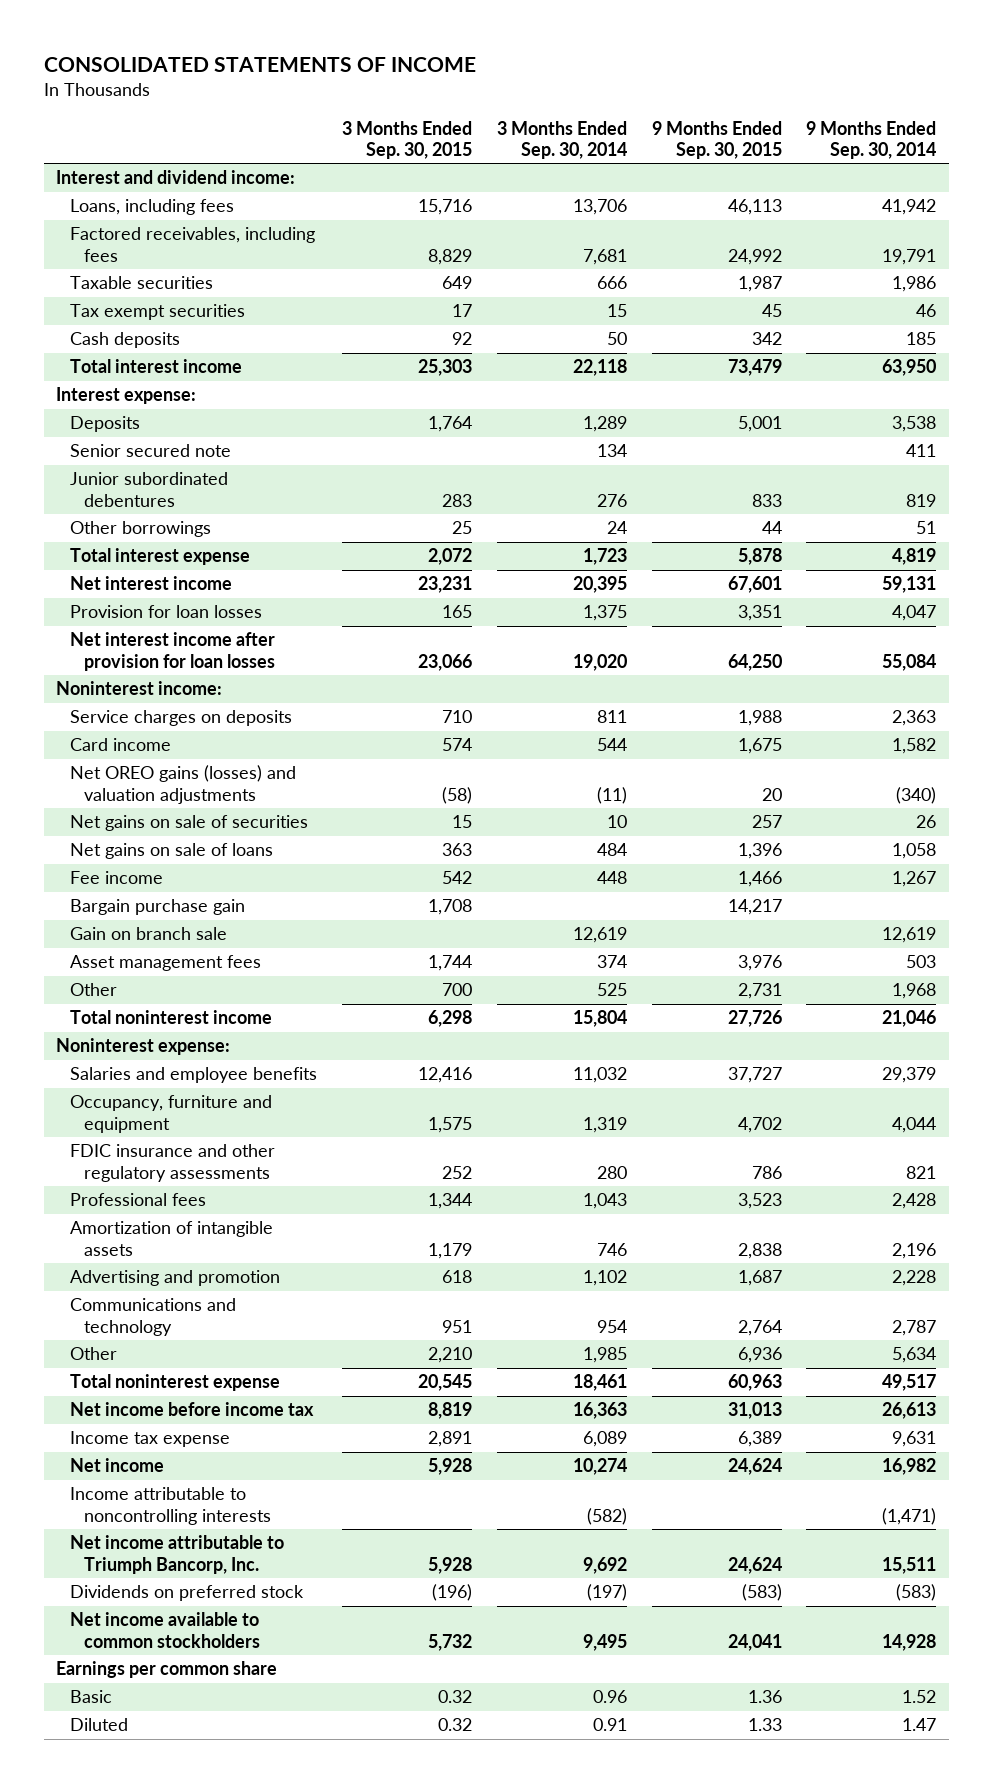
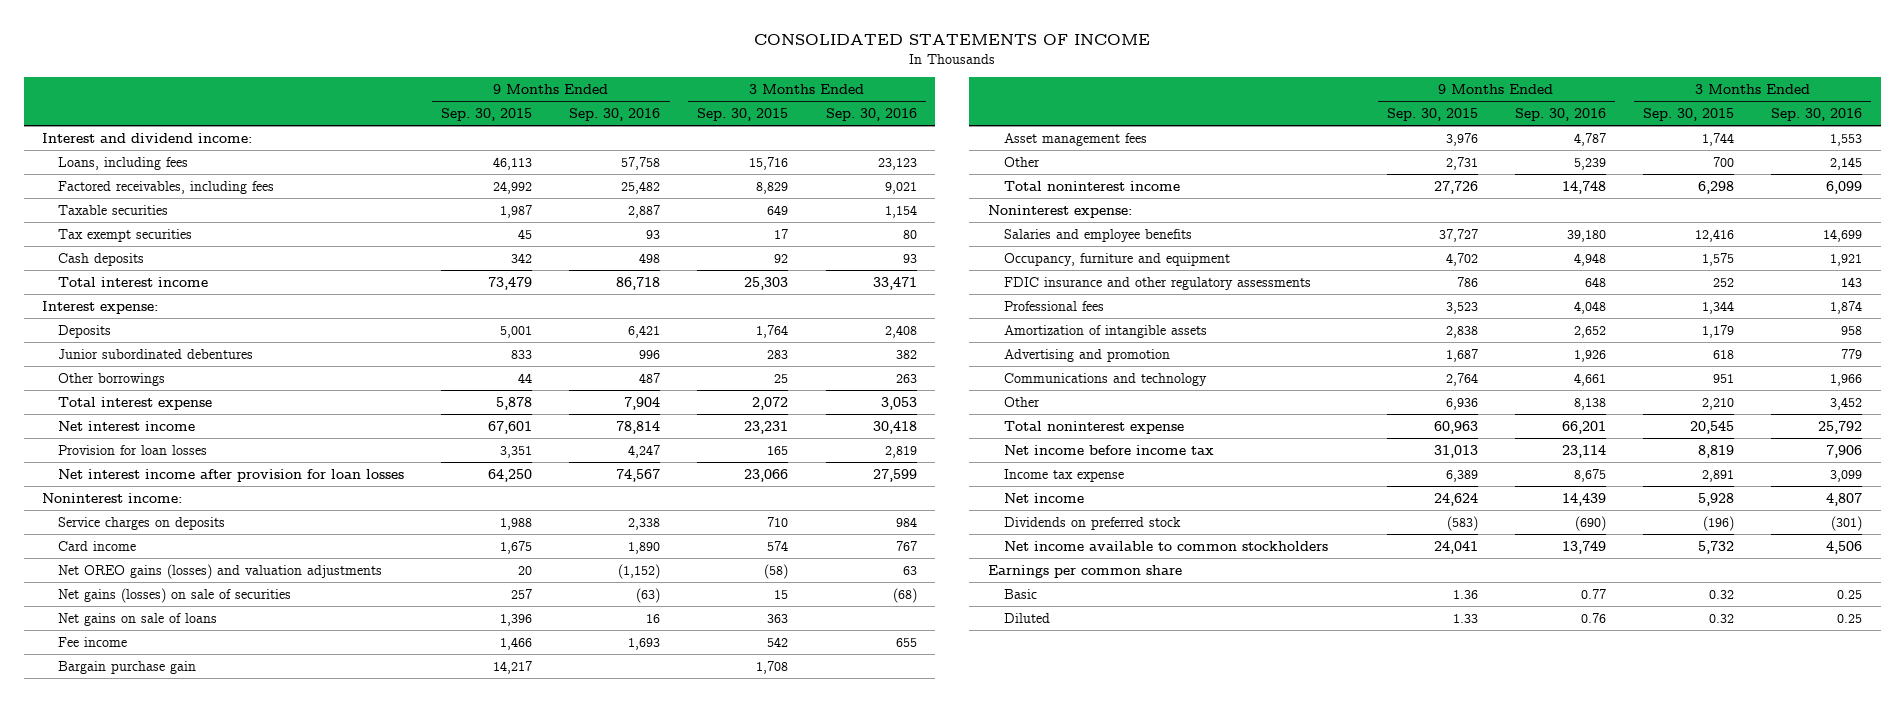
[496,120,627,160] 3 Months Ended Sep. 30, 2014 -> none
[806,120,937,160] 9 Months Ended Sep. 30, 2014 -> none
none -> [569,107,661,121] Sep. 30, 2016
none -> [825,107,917,121] Sep. 30, 2016
[70,444,232,458] Senior secured note -> none
[70,815,309,832] Net gains on sale of securities -> [58,587,292,603] Net gains (losses) on sale of securities
[70,927,228,941] Gain on branch sale -> none
[70,1487,272,1525] Income attributable to noncontrolling interests -> none
[70,1535,285,1574] Net income attributable to Triumph Bancorp, Inc. -> none

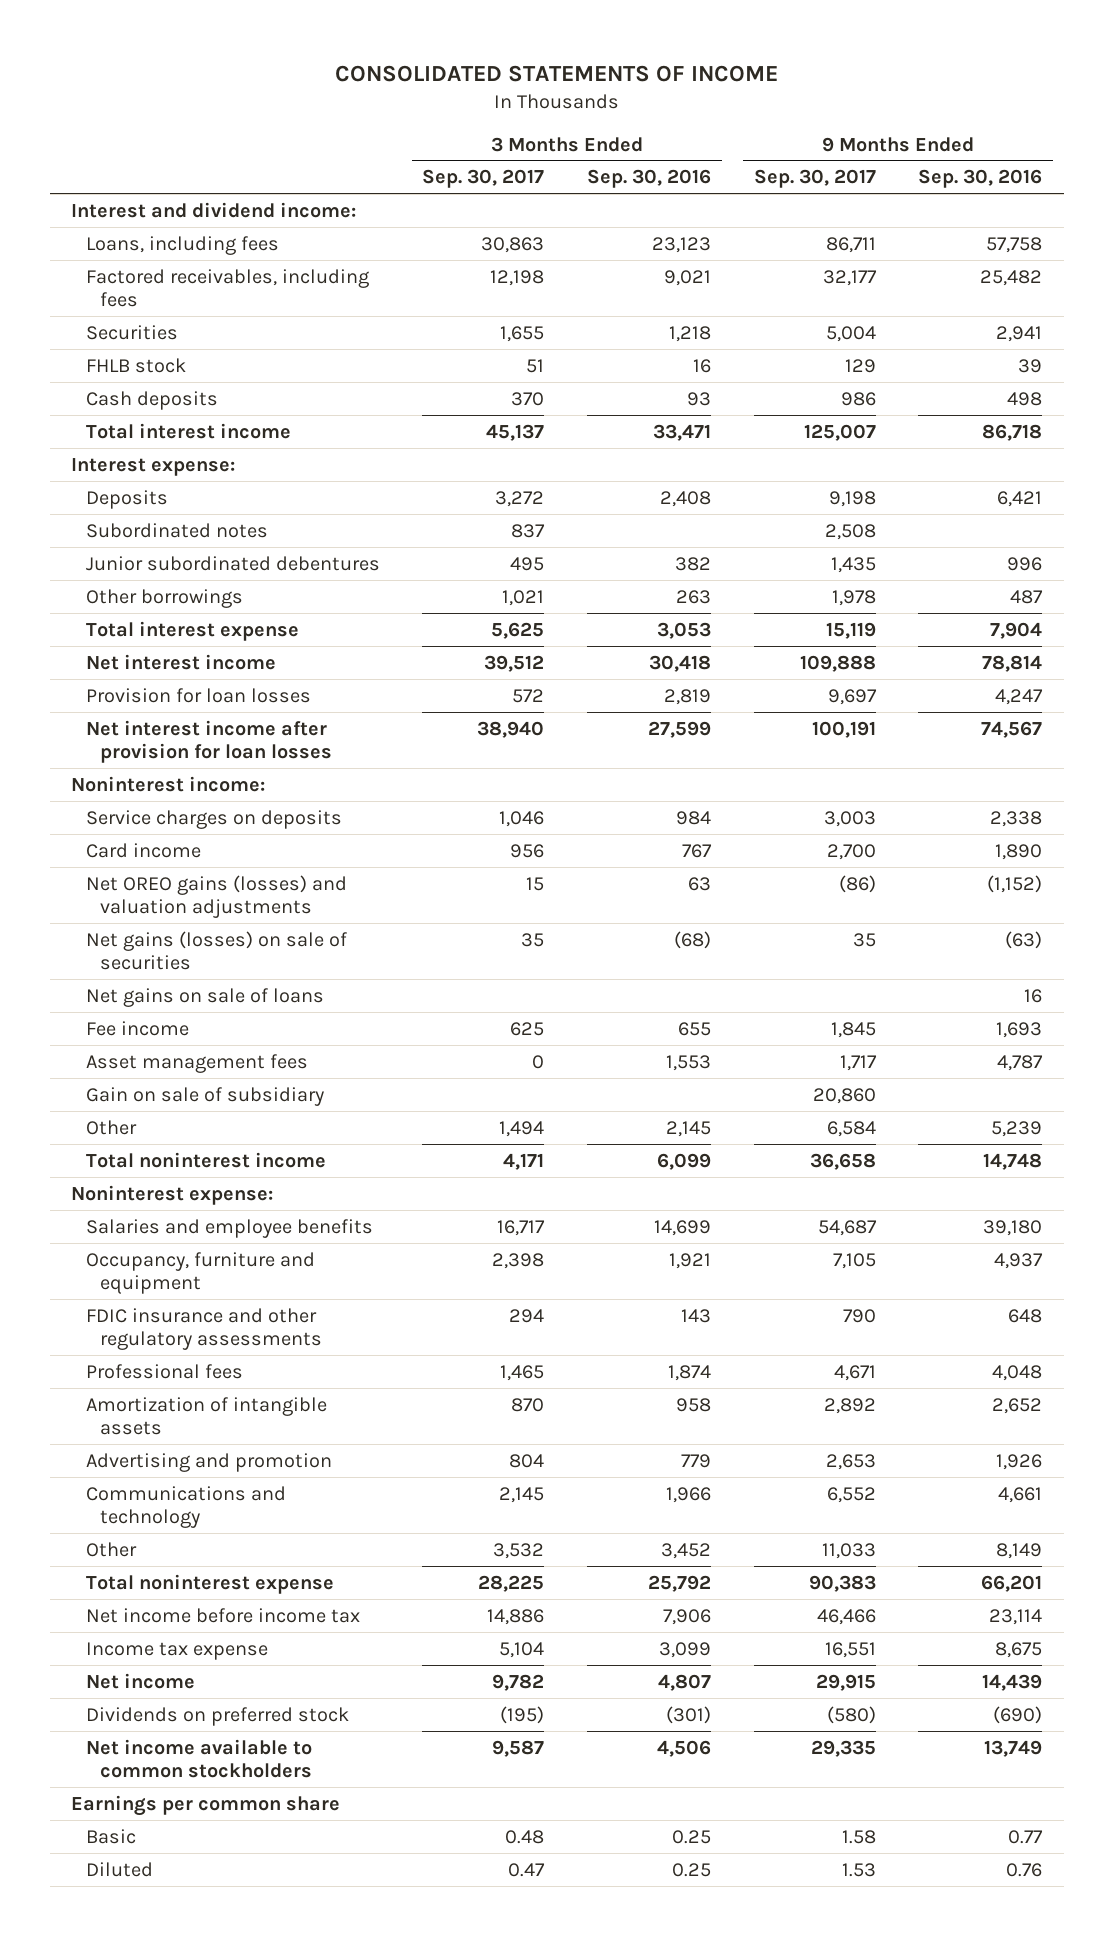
[441,107,533,121] Sep. 30, 2015 -> none
[697,107,789,121] Sep. 30, 2015 -> none
none -> [422,169,545,189] Sep. 30, 2017
none -> [753,169,876,189] Sep. 30, 2017
[58,228,193,242] Tax exempt securities -> none
[58,204,169,215] Taxable securities -> [85,324,178,340] Securities
[628,204,661,218] 2,887 -> [996,325,1043,342] 2,941
[884,204,917,218] 1,154 -> [669,325,712,342] 1,218
none -> [85,357,186,373] FHLB stock
none -> [85,522,268,538] Subordinated notes
[58,660,197,674] Bargain purchase gain -> none
none -> [85,1086,324,1106] Gain on sale of subsidiary
[1573,252,1606,266] 4,948 -> [994,1252,1044,1269] 4,937
[1573,397,1606,410] 8,138 -> [996,1542,1043,1559] 8,149

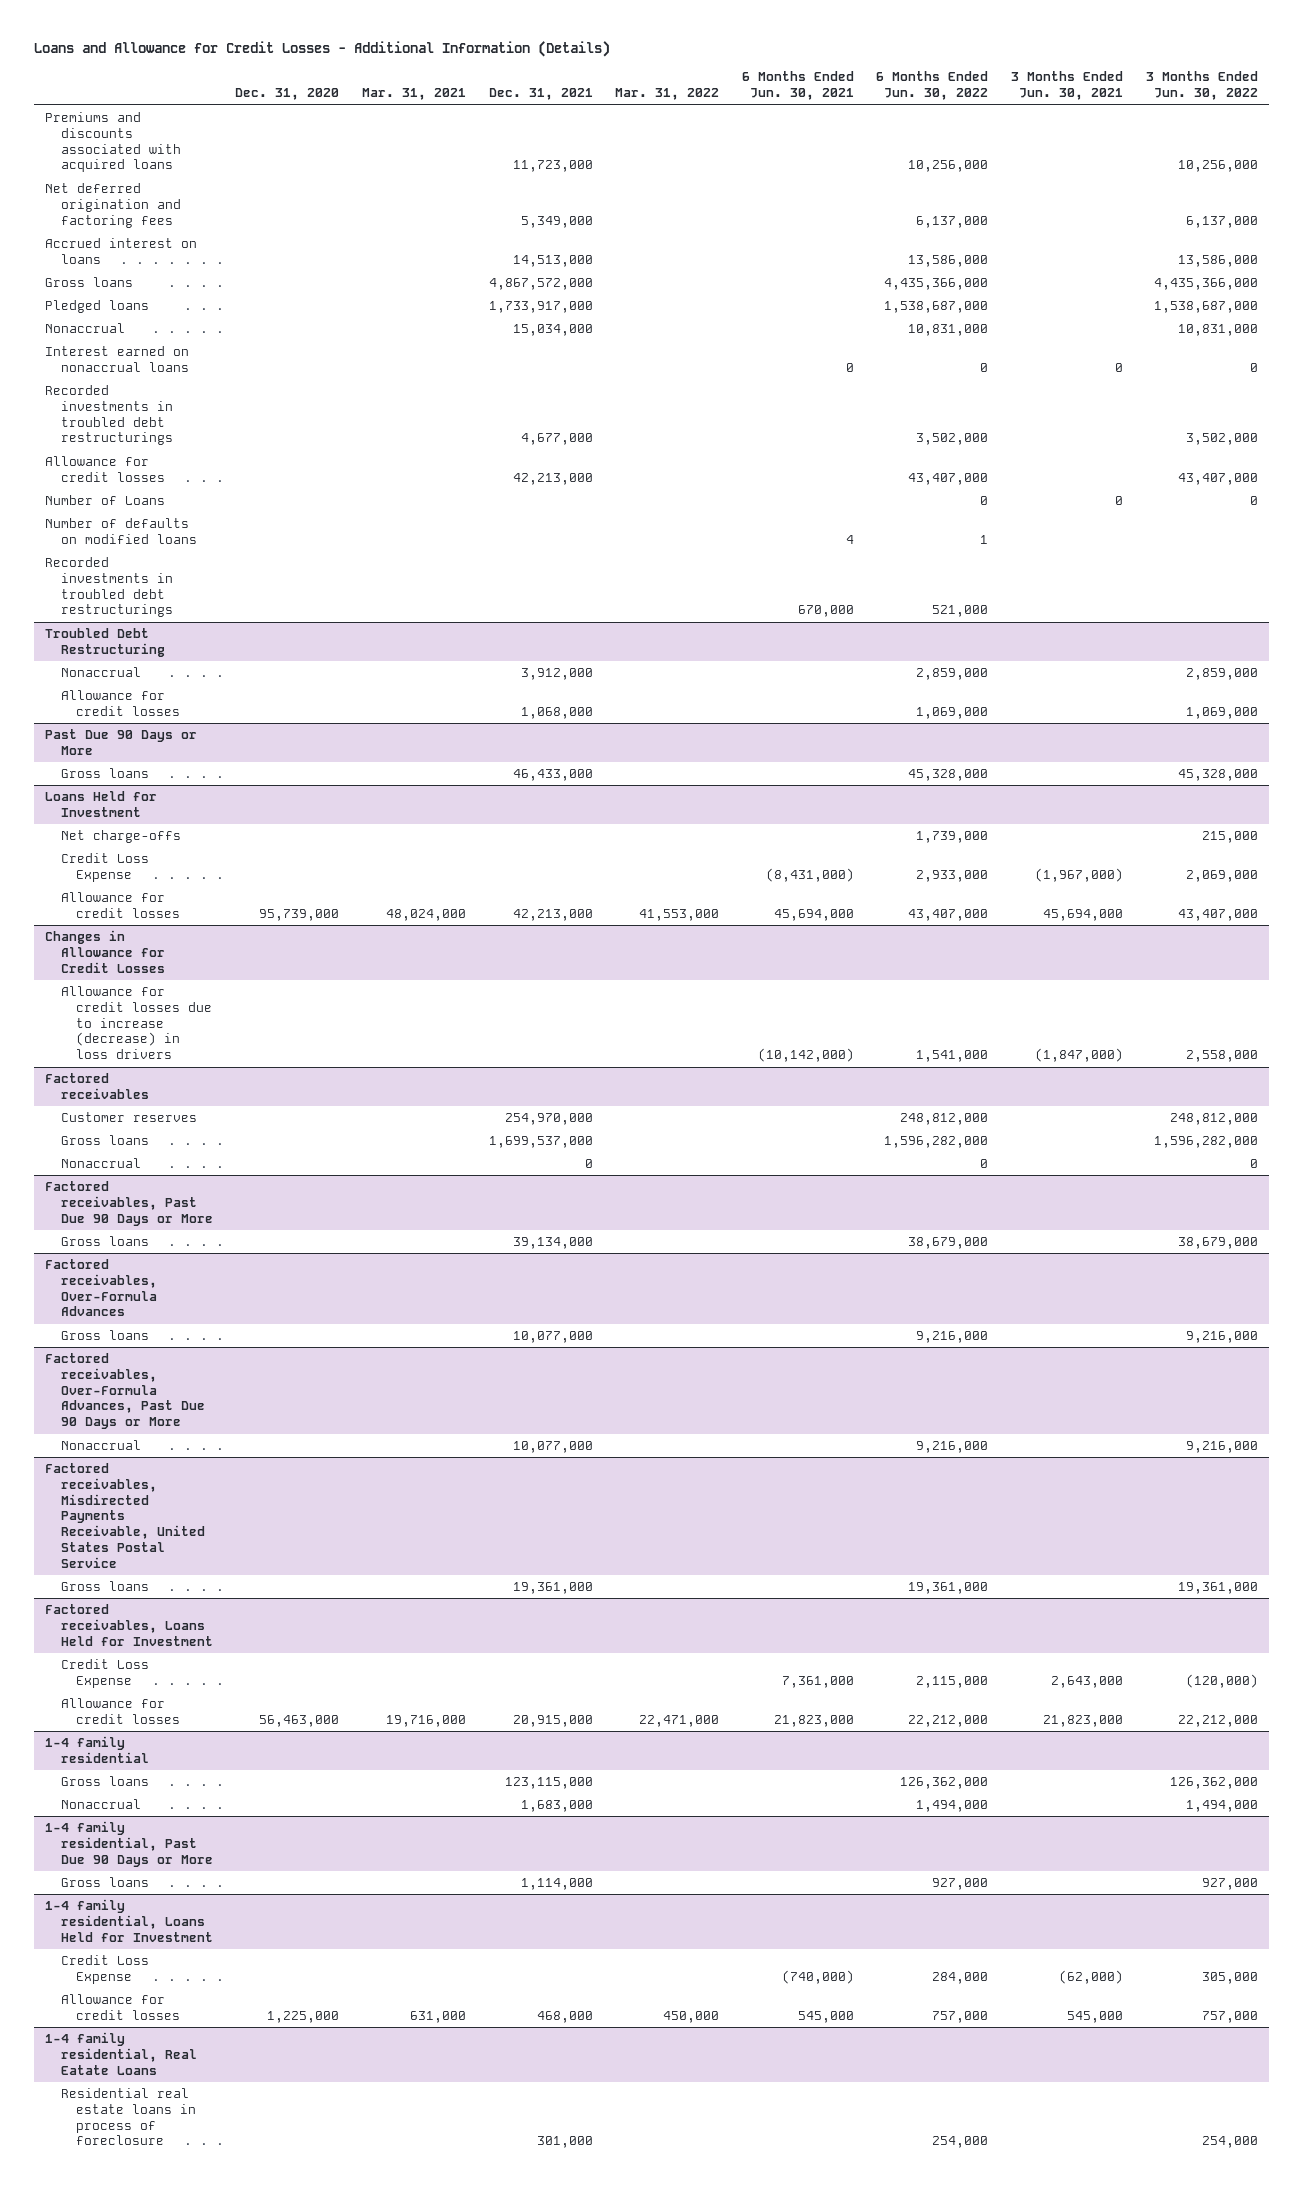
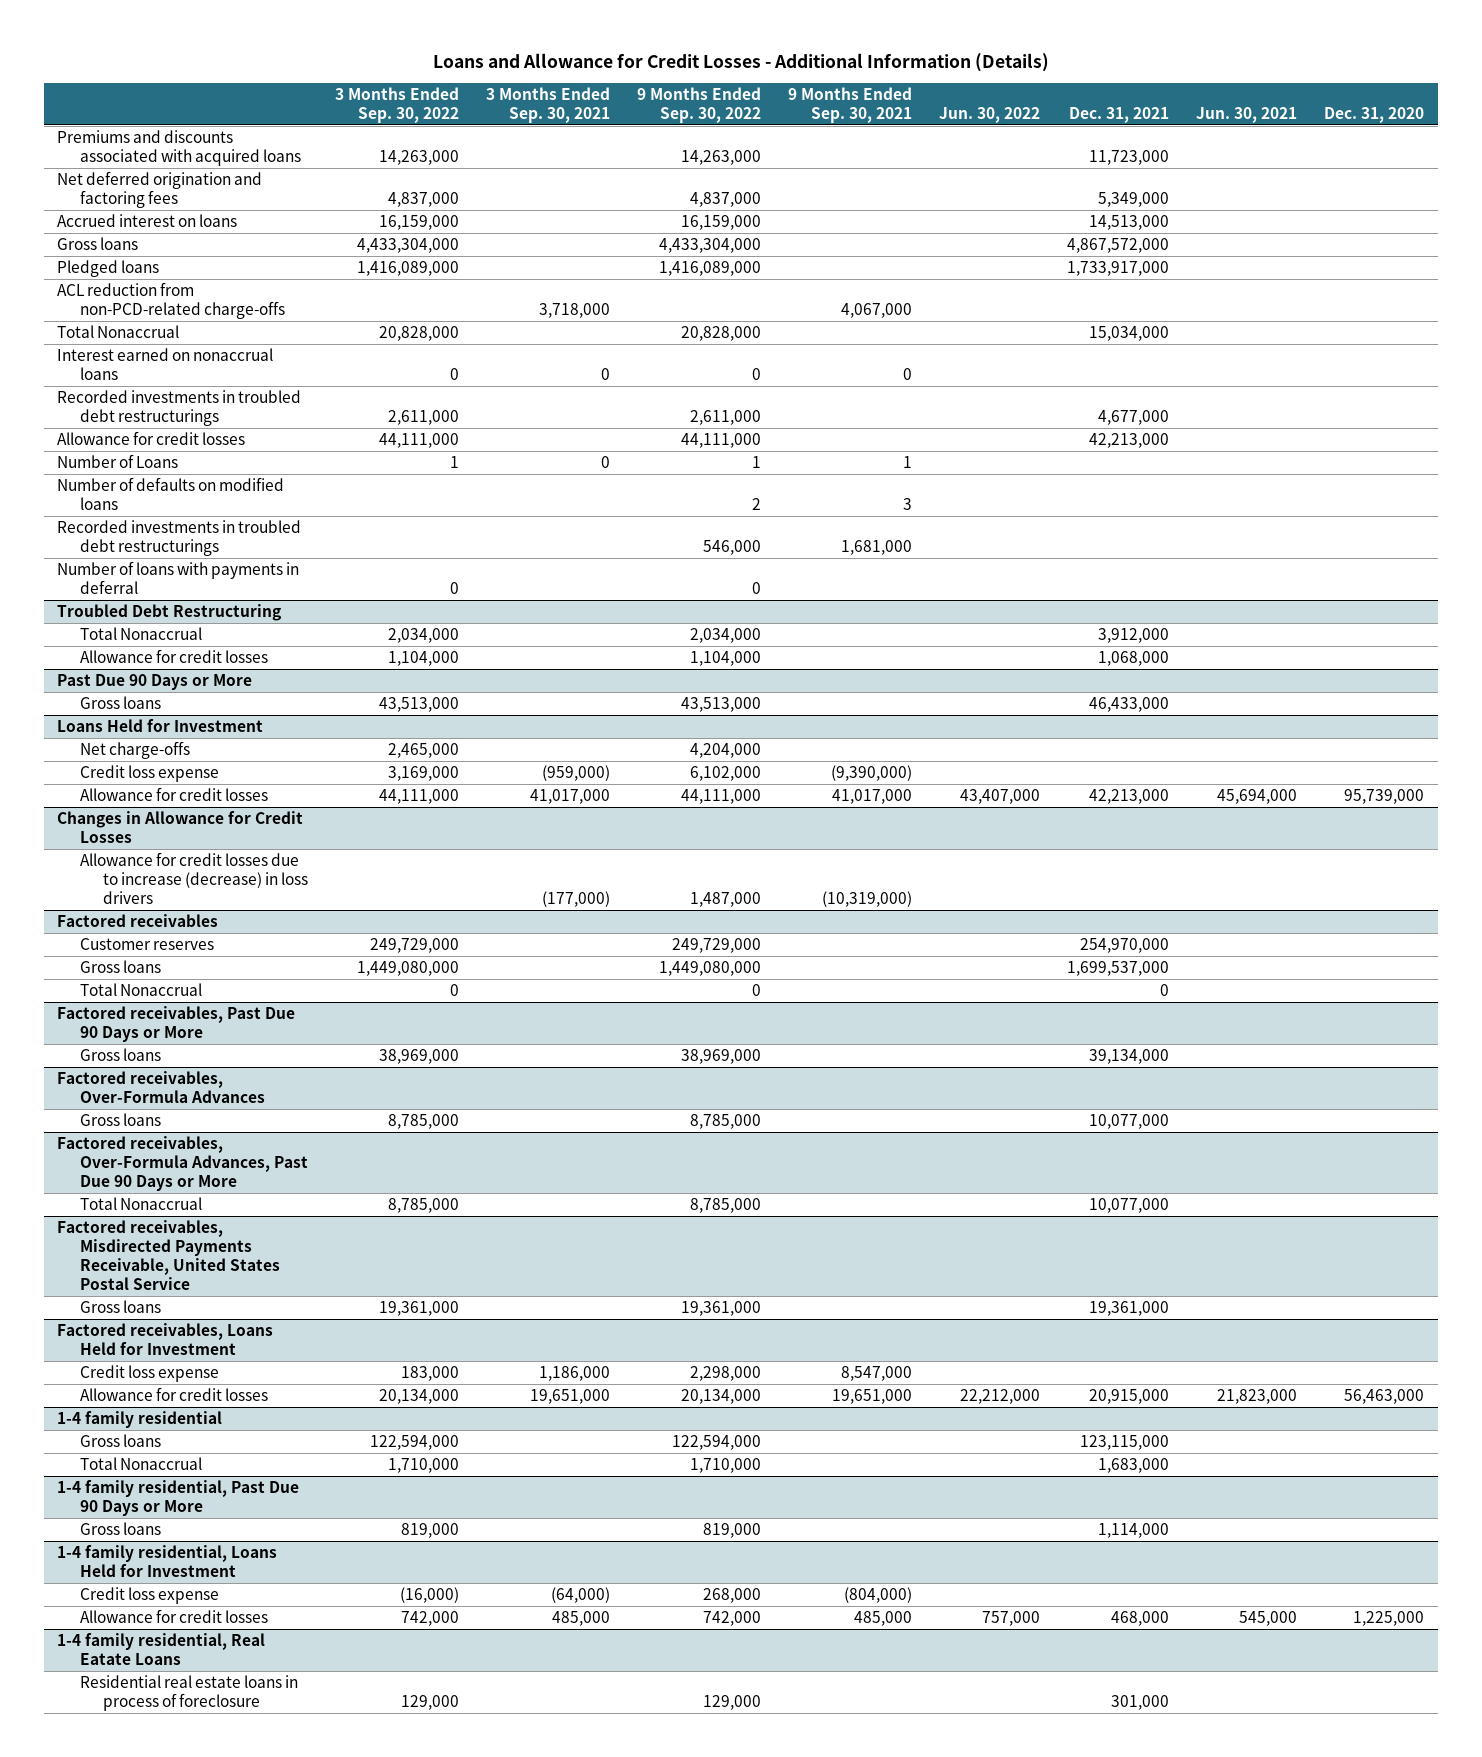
[361,88,466,101] Mar. 31, 2021 -> none
[615,88,720,101] Mar. 31, 2022 -> none
[741,71,854,101] 6 Months Ended Jun. 30, 2021 -> none
[876,71,989,101] 6 Months Ended Jun. 30, 2022 -> none
[1010,71,1123,101] 3 Months Ended Jun. 30, 2021 -> none
[1145,71,1258,101] 3 Months Ended Jun. 30, 2022 -> none
none -> [334,86,459,123] 3 Months Ended Sep. 30, 2022
none -> [486,86,611,123] 3 Months Ended Sep. 30, 2021
none -> [637,86,762,123] 9 Months Ended Sep. 30, 2022
none -> [788,86,913,123] 9 Months Ended Sep. 30, 2021
none -> [939,106,1041,123] Jun. 30, 2022
none -> [1196,106,1298,123] Jun. 30, 2021
none -> [57,281,285,319] ACL reduction from non-PCD-related charge-offs
[45,323,126,334] Nonaccrual -> [57,324,180,338] Total Nonaccrual
none -> [57,560,300,594] Number of loans with payments in deferral
[60,667,141,678] Nonaccrual -> [79,626,202,640] Total Nonaccrual
[60,853,149,882] Credit Loss Expense -> [79,764,219,782] Credit loss expense
[60,1158,141,1169] Nonaccrual -> [79,982,202,996] Total Nonaccrual
[60,1440,141,1451] Nonaccrual -> [79,1196,202,1210] Total Nonaccrual
[60,1659,149,1688] Credit Loss Expense -> [79,1364,219,1382] Credit loss expense
[60,1799,141,1810] Nonaccrual -> [79,1456,202,1470] Total Nonaccrual
[60,1955,149,1984] Credit Loss Expense -> [79,1586,219,1604] Credit loss expense

